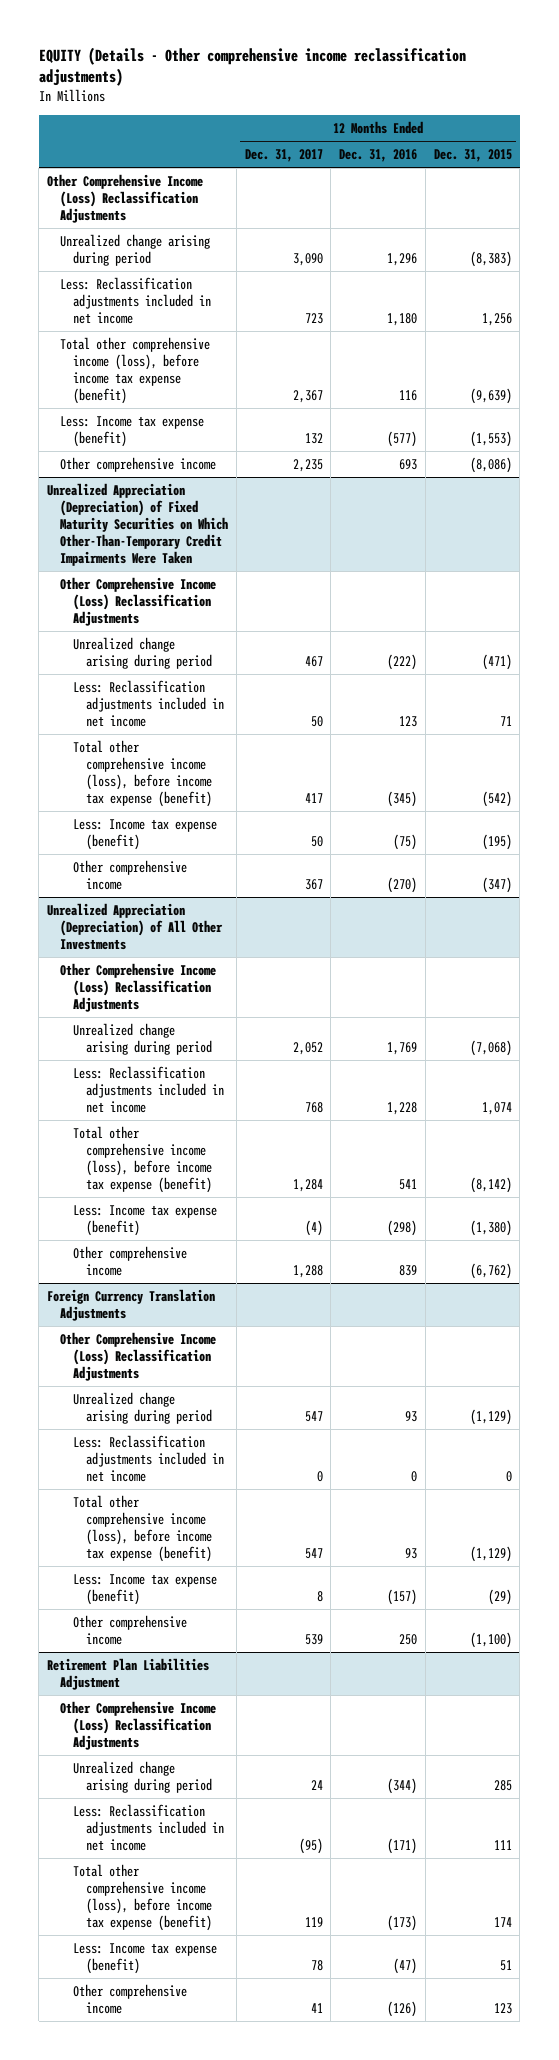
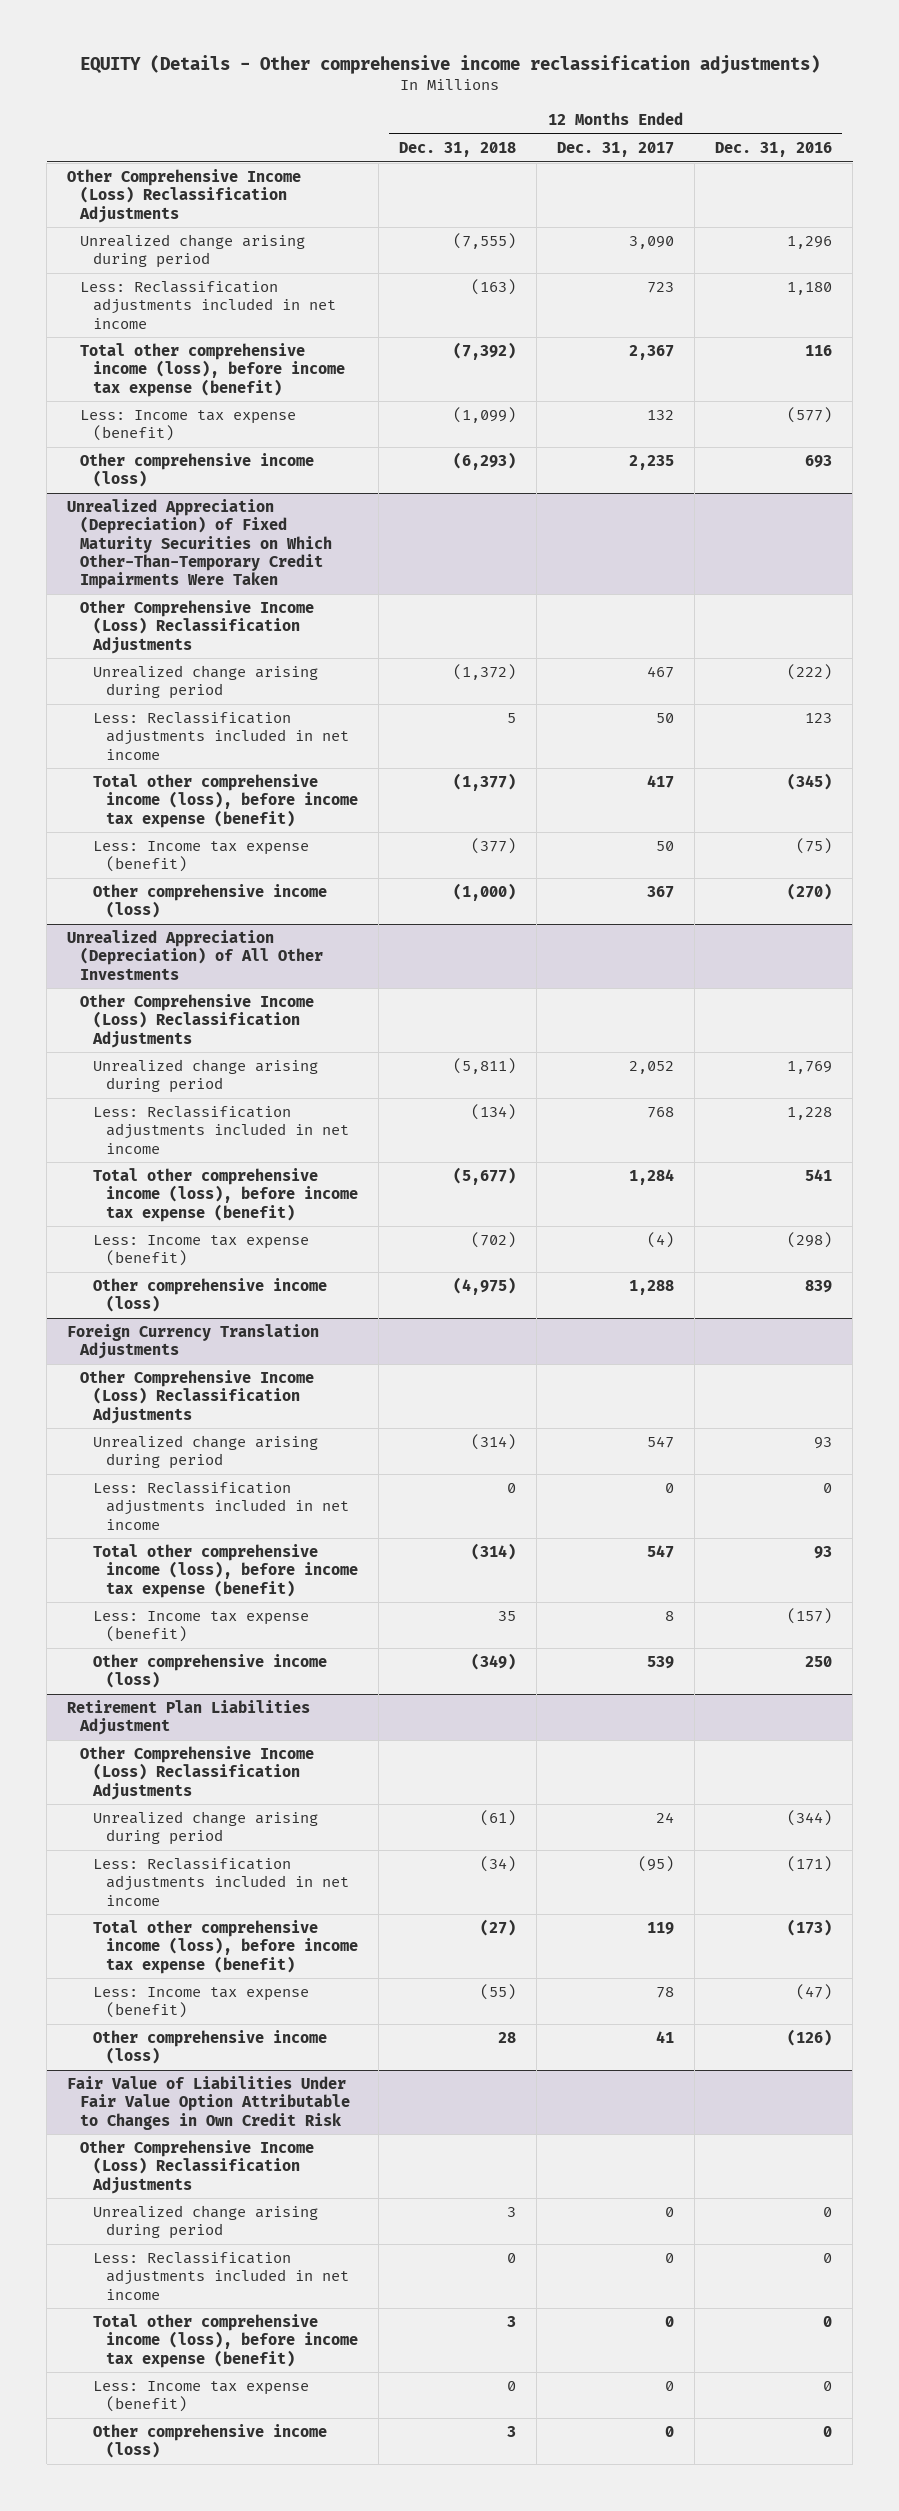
[433,149,512,163] Dec. 31, 2015 -> none
none -> [399,141,517,157] Dec. 31, 2018
[59,456,216,472] Other comprehensive income -> [80,453,315,488] Other comprehensive income (loss)
[73,859,188,891] Other comprehensive income -> [93,884,328,919] Other comprehensive income (loss)
[73,1245,188,1277] Other comprehensive income -> [93,1278,328,1313] Other comprehensive income (loss)
[73,1614,188,1646] Other comprehensive income -> [93,1654,328,1689] Other comprehensive income (loss)
[73,1983,188,2015] Other comprehensive income -> [93,2030,328,2065] Other comprehensive income (loss)
none -> [67,2076,351,2130] Fair Value of Liabilities Under Fair Value Option Attributable to Changes in Own Credit Risk
none -> [80,2140,315,2194] Other Comprehensive Income (Loss) Reclassification Adjustments
none -> [93,2205,319,2240] Unrealized change arising during period
none -> [93,2252,350,2300] Less: Reclassification adjustments included in net income
none -> [93,2314,359,2368] Total other comprehensive income (loss), before income tax expense (benefit)
none -> [93,2381,310,2413] Less: Income tax expense (benefit)
none -> [93,2424,328,2459] Other comprehensive income (loss)

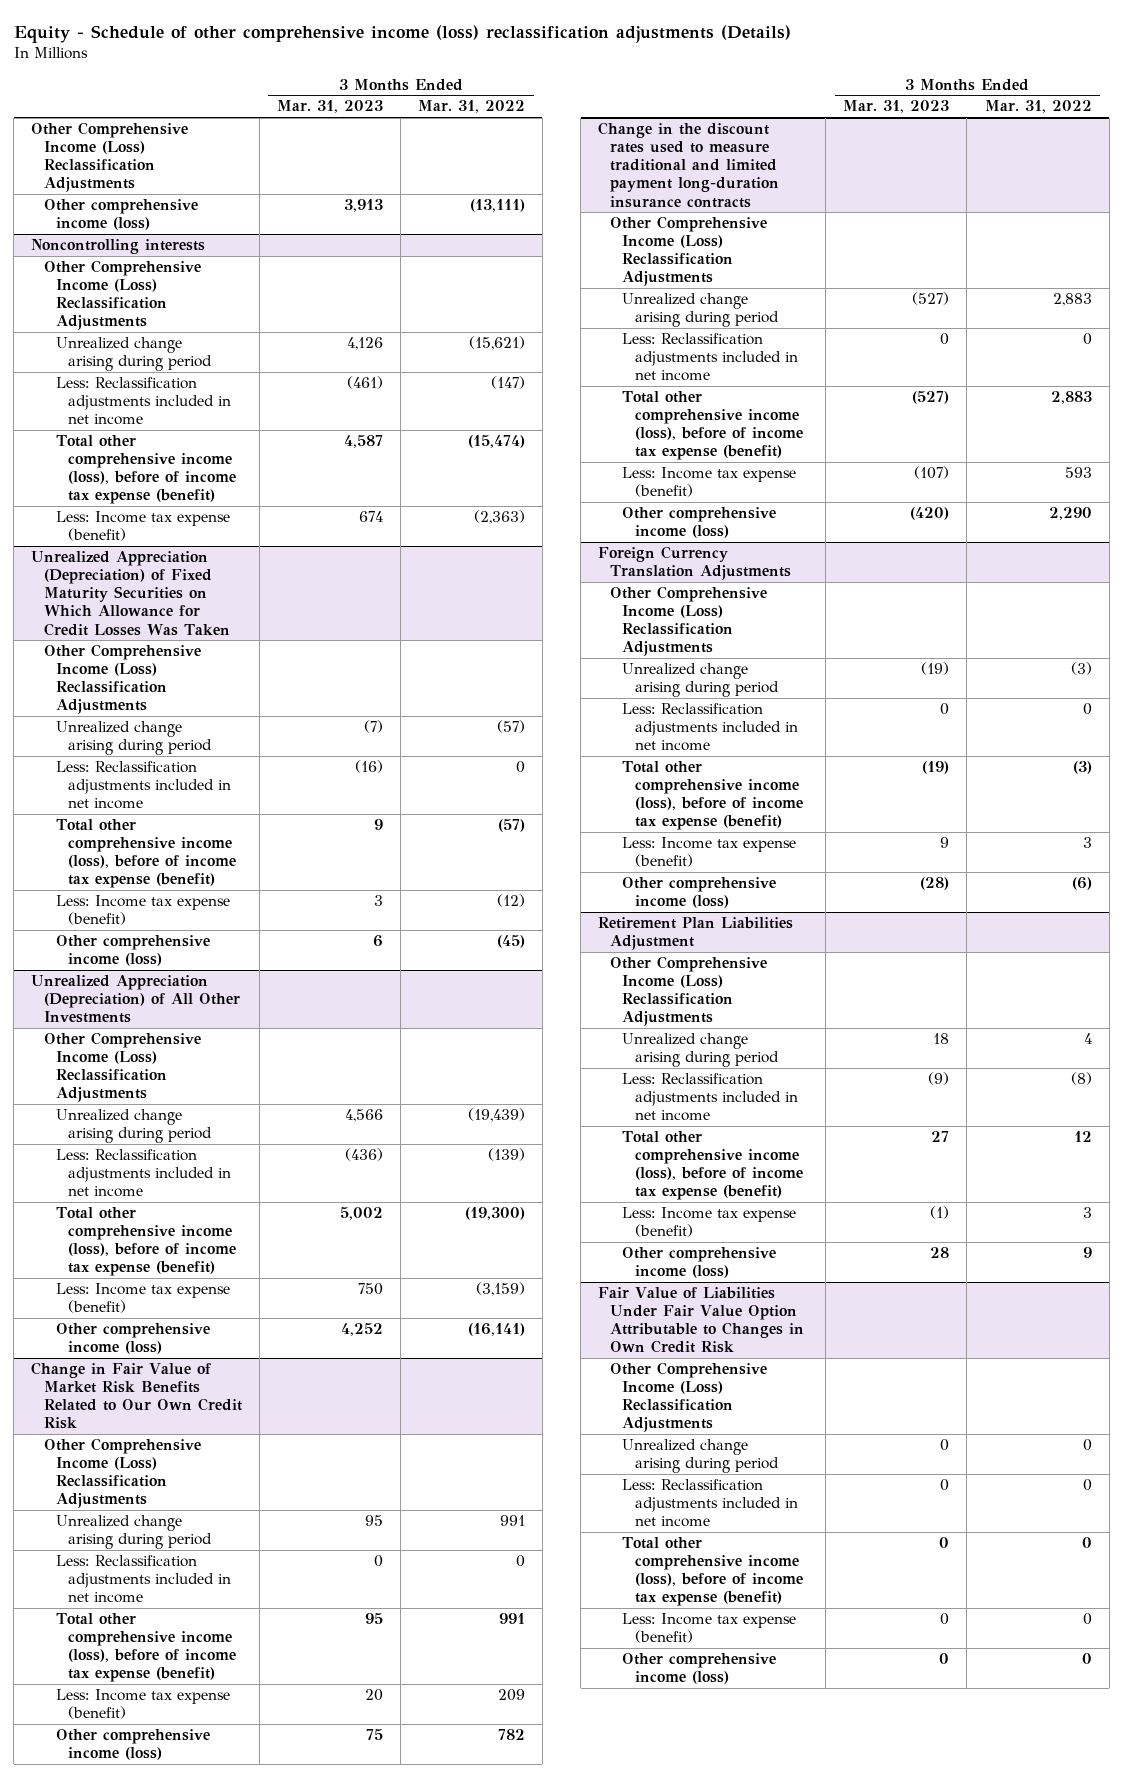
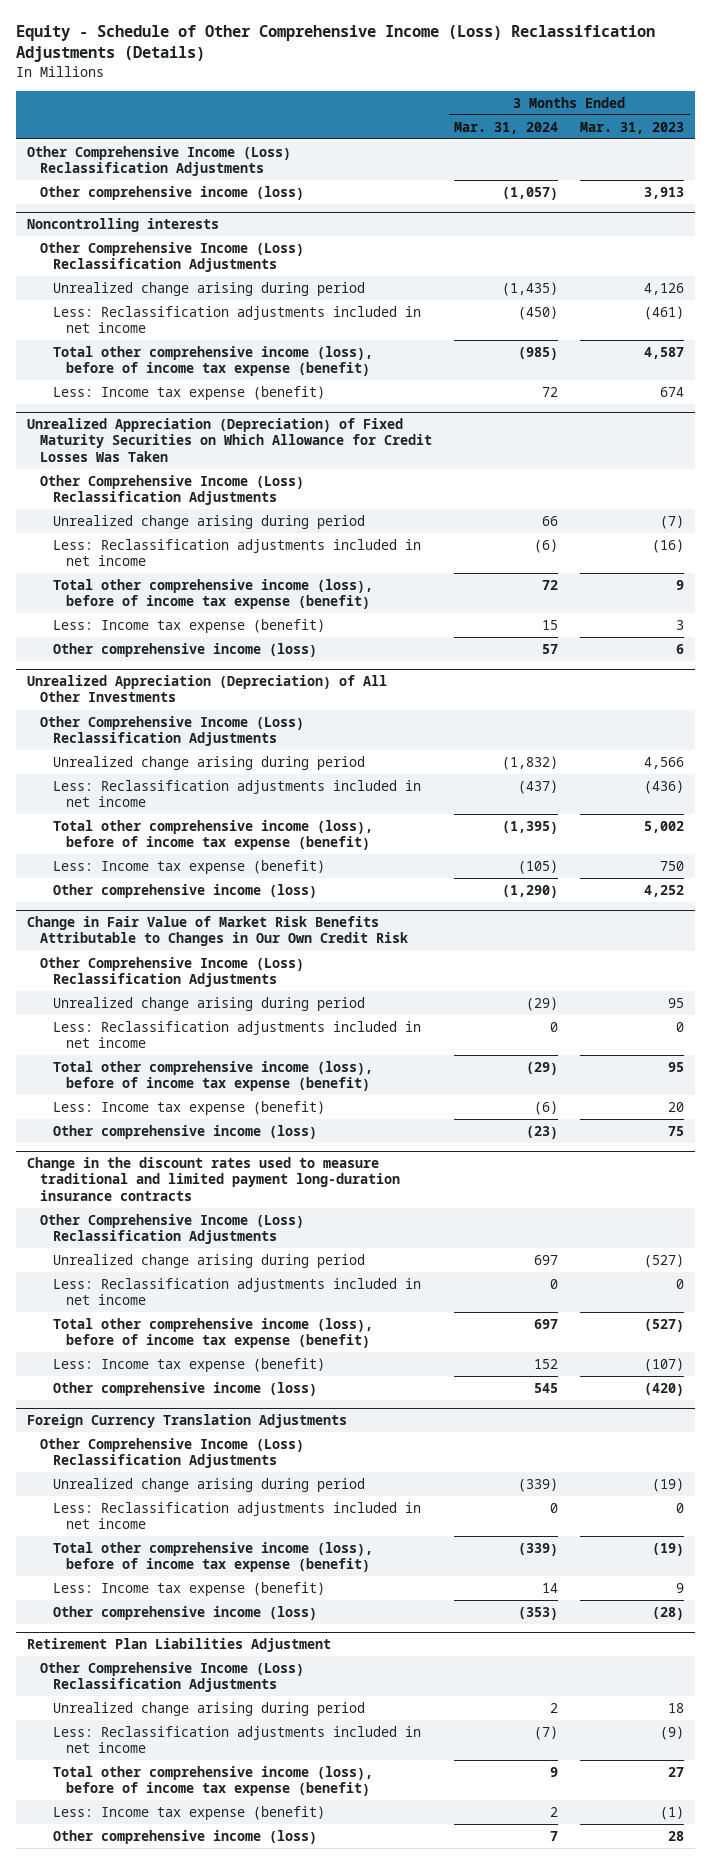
[13,24,791,43] Equity - Schedule of other comprehensive income (loss) reclassification adjustments (Details) -> [15,25,655,63] Equity - Schedule of Other Comprehensive Income (Loss) Reclassification Adjustments (Details)
[417,100,525,114] Mar. 31, 2022 -> none
none -> [454,121,559,134] Mar. 31, 2024
[31,1362,242,1430] Change in Fair Value of Market Risk Benefits Related to Our Own Credit Risk -> [27,916,409,947] Change in Fair Value of Market Risk Benefits Attributable to Changes in Our Own Credit Risk
[598,1287,805,1354] Fair Value of Liabilities Under Fair Value Option Attributable to Changes in Own Credit Risk -> none
[610,1362,768,1433] Other Comprehensive Income (Loss) Reclassification Adjustments -> none
[622,1439,779,1474] Unrealized change arising during period -> none
[622,1479,798,1528] Less: Reclassification adjustments included in net income -> none
[622,1537,803,1607] Total other comprehensive income (loss), before of income tax expense (benefit) -> none
[622,1613,797,1644] Less: Income tax expense (benefit) -> none
[622,1653,777,1685] Other comprehensive income (loss) -> none

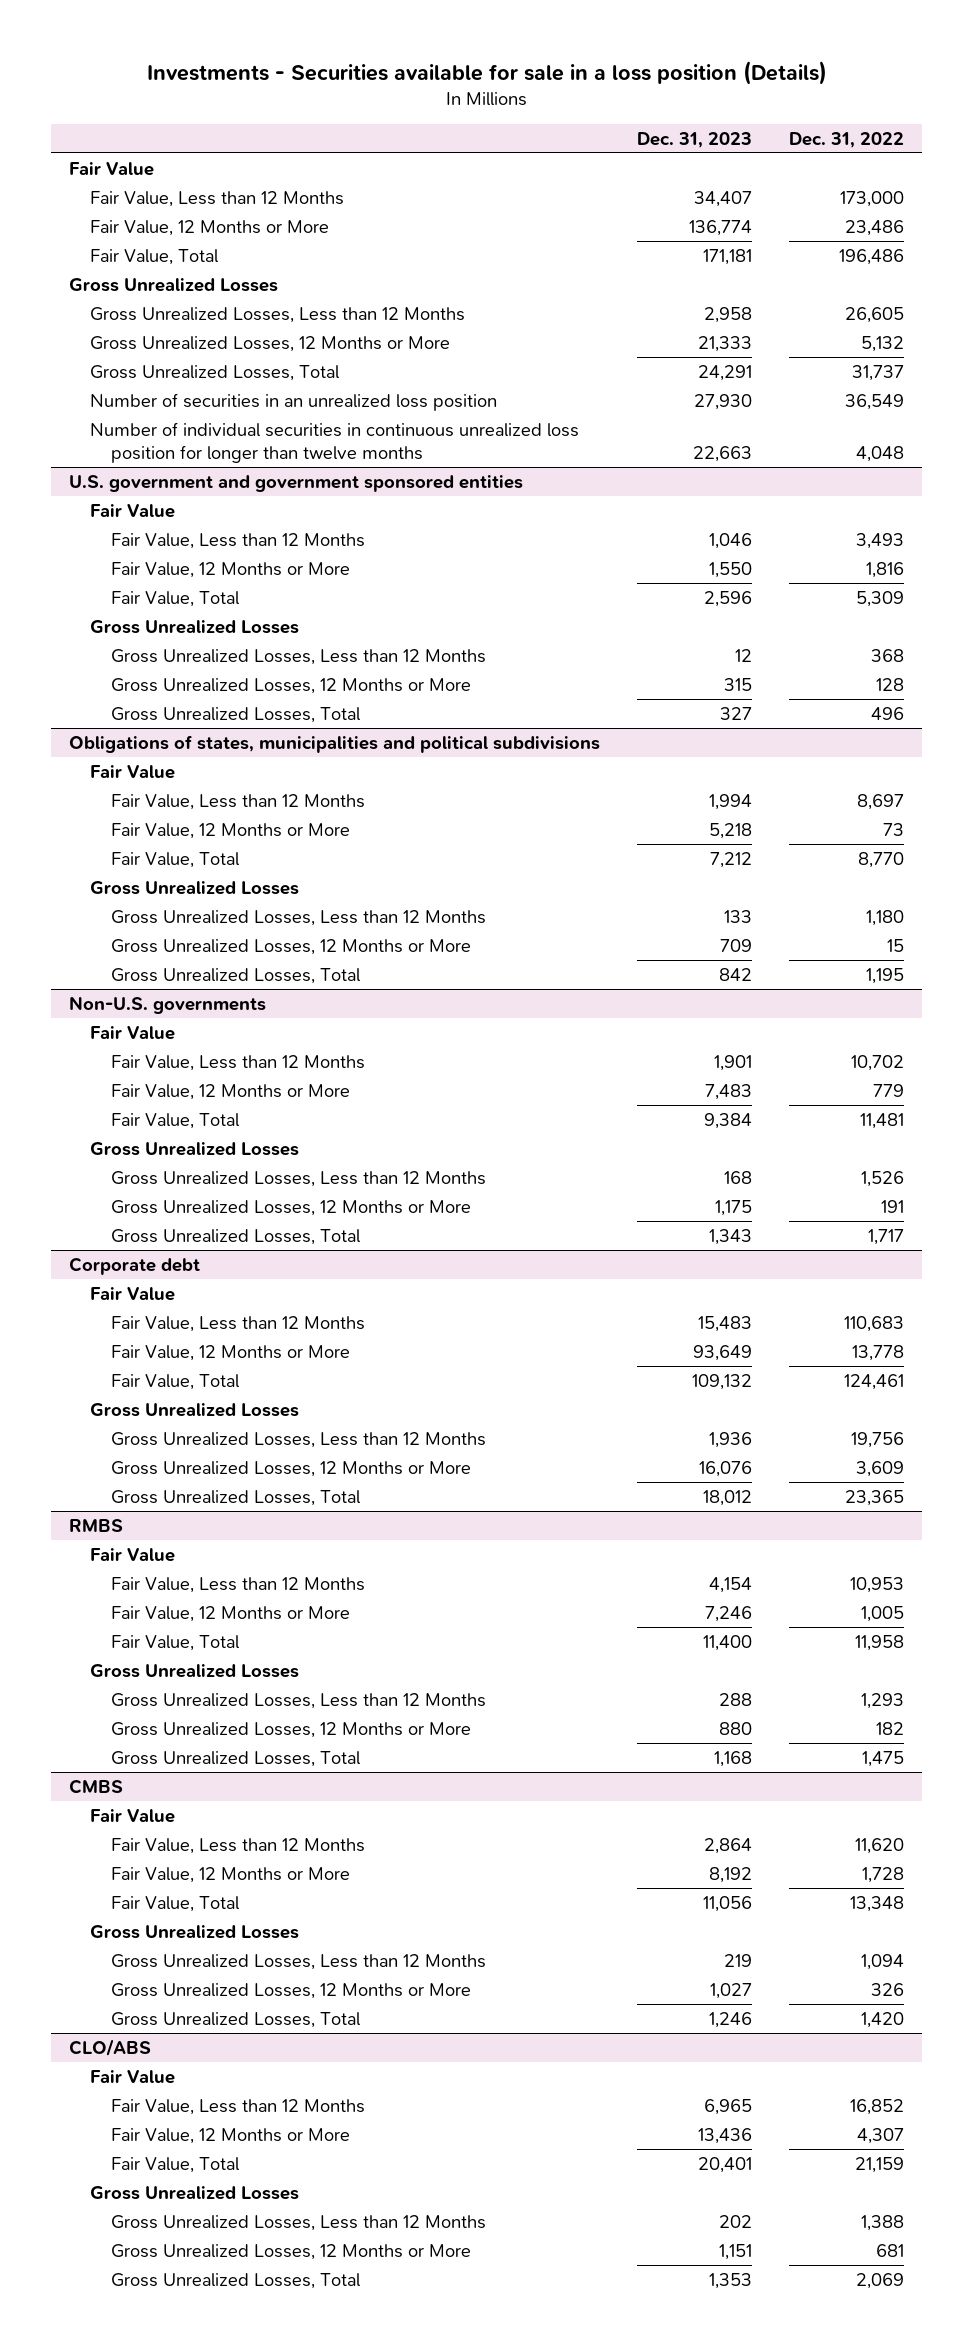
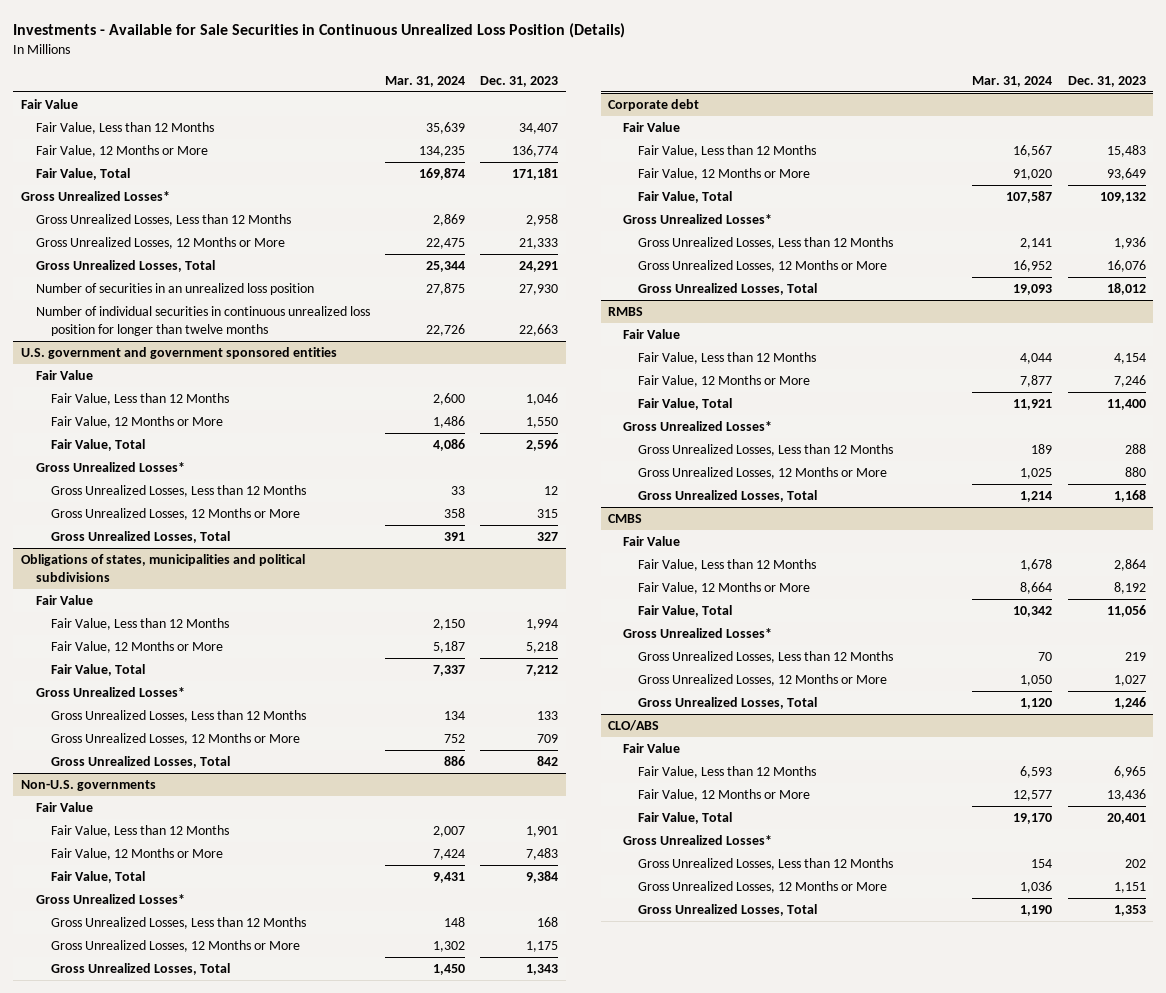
[146,60,827,85] Investments - Securities available for sale in a loss position (Details) -> [13,23,626,39] Investments - Available for Sale Securities in Continuous Unrealized Loss Position (Details)
[788,131,904,148] Dec. 31, 2022 -> none
none -> [384,75,465,87] Mar. 31, 2024
[69,277,279,292] Gross Unrealized Losses -> [20,191,170,202] Gross Unrealized Losses*
[90,619,300,634] Gross Unrealized Losses -> [35,462,185,473] Gross Unrealized Losses*
[90,880,300,895] Gross Unrealized Losses -> [35,687,185,698] Gross Unrealized Losses*
[90,1141,300,1156] Gross Unrealized Losses -> [35,894,185,905] Gross Unrealized Losses*
[90,1402,300,1417] Gross Unrealized Losses -> [623,214,773,225] Gross Unrealized Losses*
[90,1663,300,1678] Gross Unrealized Losses -> [623,421,773,432] Gross Unrealized Losses*
[90,1924,300,1939] Gross Unrealized Losses -> [623,628,773,639] Gross Unrealized Losses*
[90,2185,300,2200] Gross Unrealized Losses -> [623,835,773,846] Gross Unrealized Losses*

